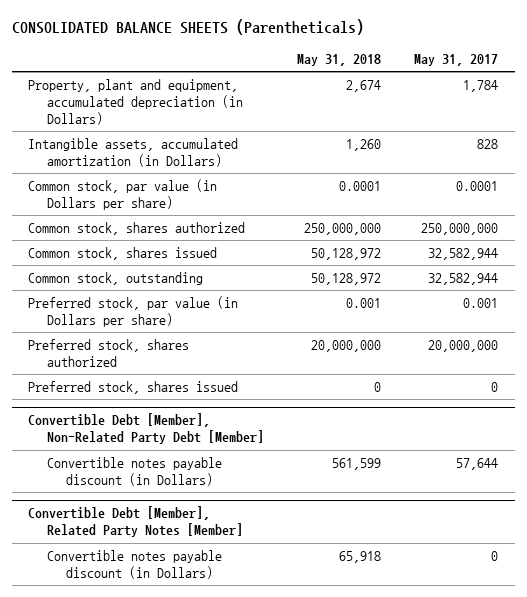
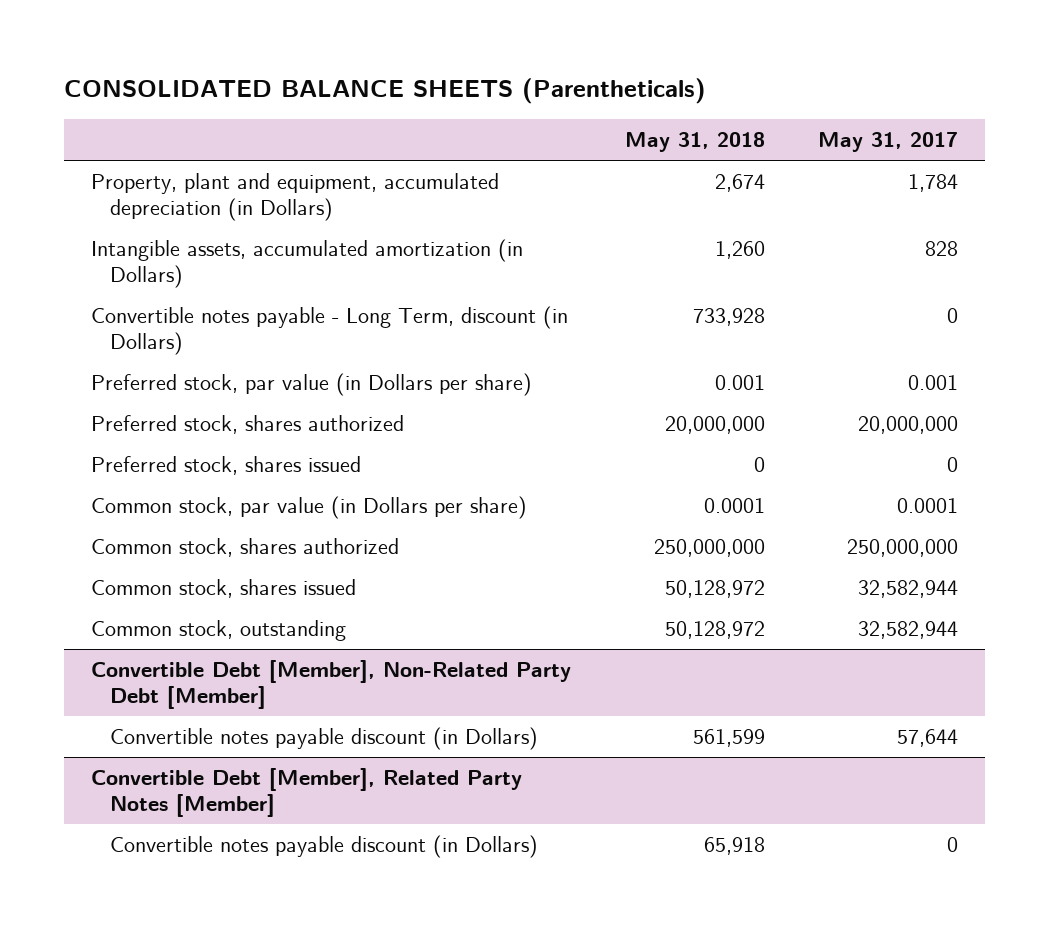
none -> [91,306,569,355] Convertible notes payable - Long Term, discount (in Dollars)
[28,295,239,327] Preferred stock, par value (in Dollars per share) -> [91,373,533,397] Preferred stock, par value (in Dollars per share)
[28,338,190,367] Preferred stock, shares authorized -> [91,415,405,435] Preferred stock, shares authorized
[28,380,239,394] Preferred stock, shares issued -> [91,456,362,476] Preferred stock, shares issued

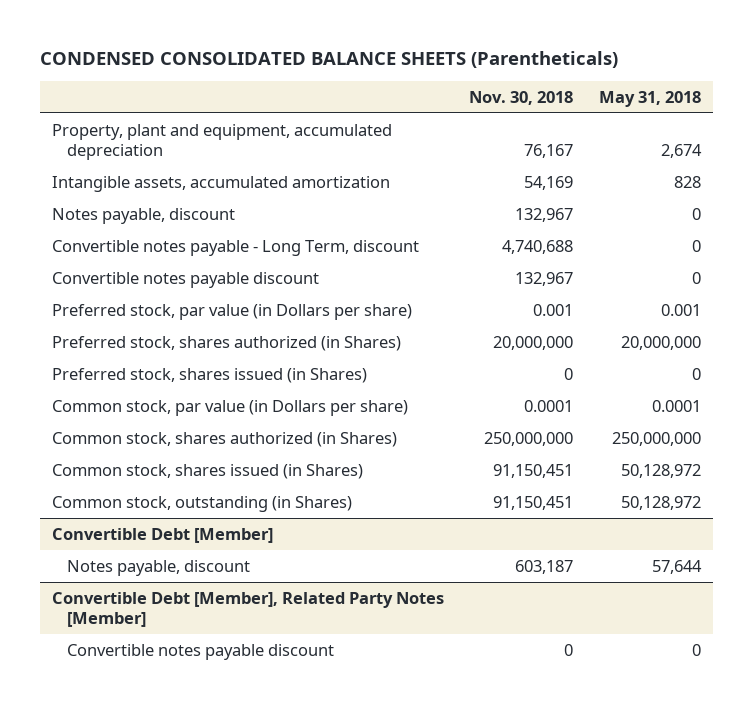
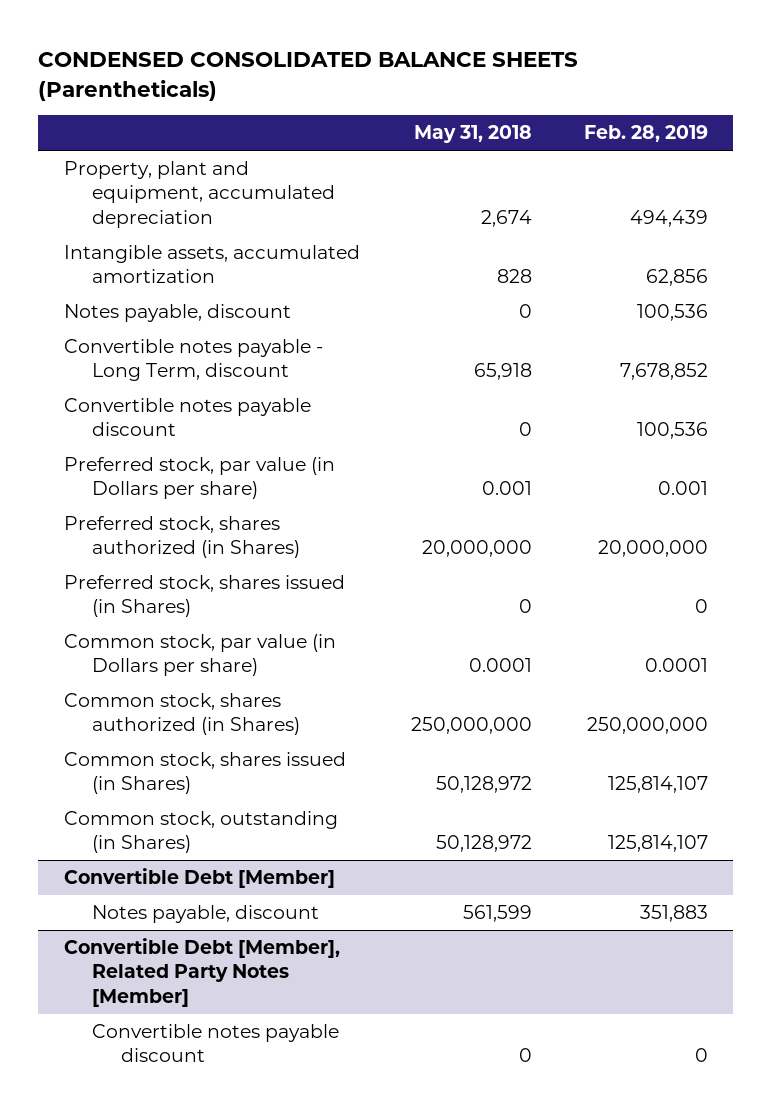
[469,90,574,105] Nov. 30, 2018 -> none
none -> [583,125,708,143] Feb. 28, 2019
[691,239,701,252] 0 -> [474,363,533,381] 65,918
[651,559,702,574] 57,644 -> [463,905,533,923] 561,599

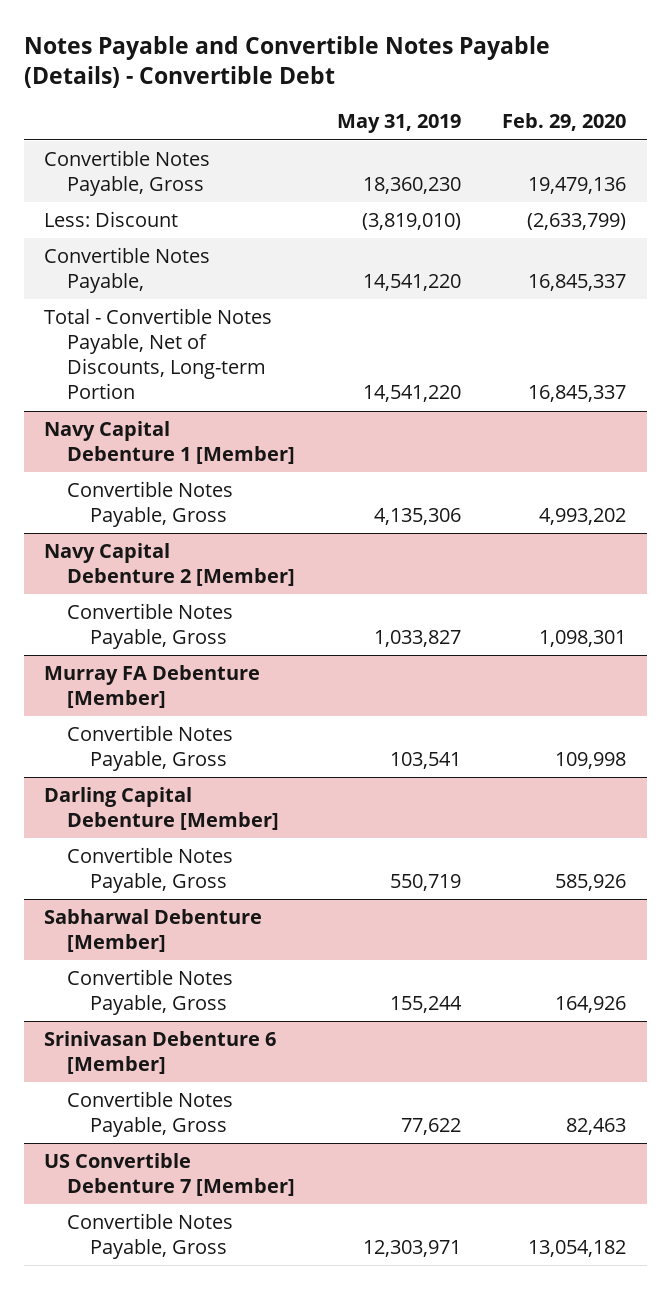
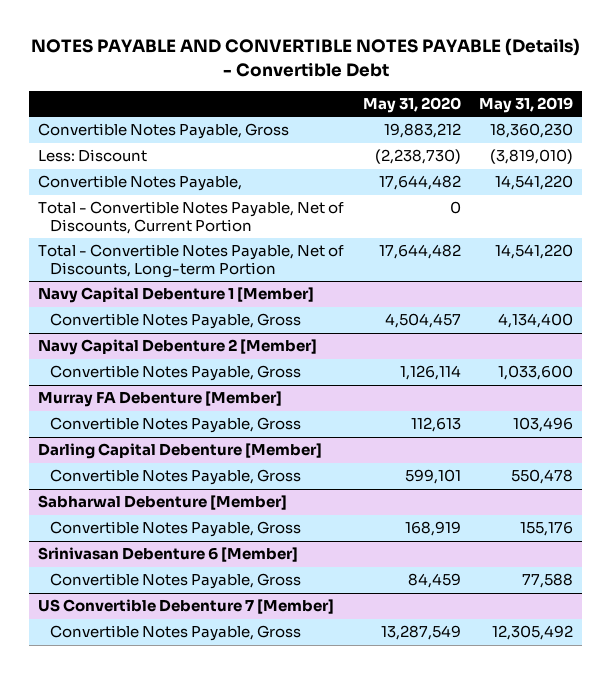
[23,35,550,88] Notes Payable and Convertible Notes Payable (Details) - Convertible Debt -> [30,38,580,77] NOTES PAYABLE AND CONVERTIBLE NOTES PAYABLE (Details) - Convertible Debt
[502,113,627,132] Feb. 29, 2020 -> none
none -> [362,96,461,113] May 31, 2020
none -> [38,201,345,235] Total - Convertible Notes Payable, Net of Discounts, Current Portion
[373,508,461,526] 4,135,306 -> [497,313,573,329] 4,134,400
[373,630,461,648] 1,033,827 -> [497,365,573,381] 1,033,600
[389,752,461,770] 103,541 -> [512,417,573,433] 103,496
[389,874,461,892] 550,719 -> [510,469,573,485] 550,478
[389,996,462,1014] 155,244 -> [519,521,573,537] 155,176
[400,1118,461,1136] 77,622 -> [521,573,573,589] 77,588
[362,1240,461,1258] 12,303,971 -> [491,625,573,641] 12,305,492

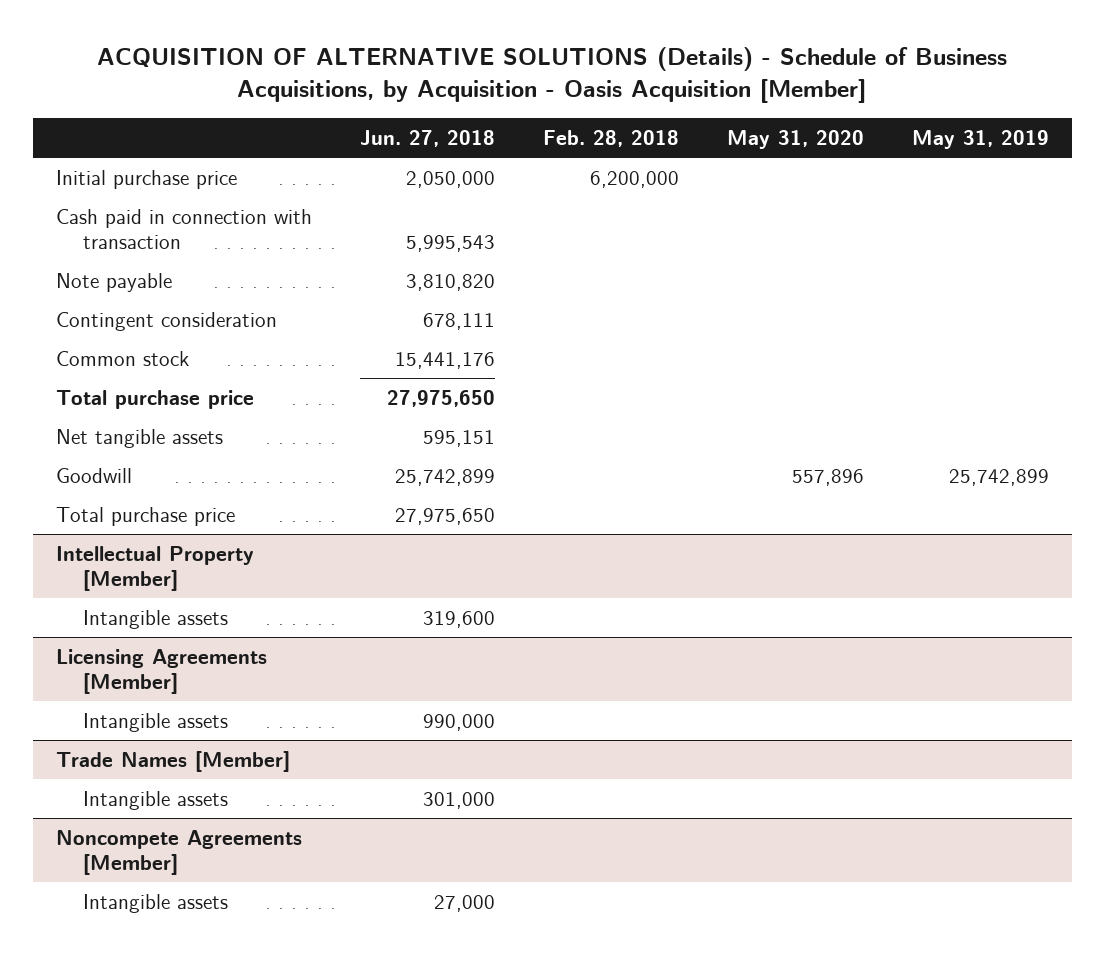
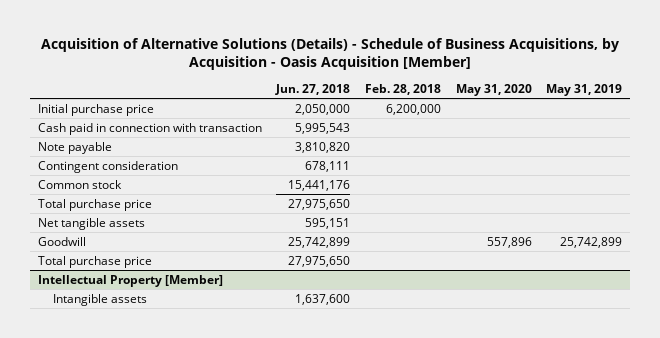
[97,46,1008,103] ACQUISITION OF ALTERNATIVE SOLUTIONS (Details) - Schedule of Business Acquisitions, by Acquisition - Oasis Acquisition [Member] -> [40,37,619,71] Acquisition of Alternative Solutions (Details) - Schedule of Business Acquisitions, by Acquisition - Oasis Acquisition [Member]
[56,649,268,695] Licensing Agreements [Member] -> none
[82,713,228,733] Intangible assets -> none
[56,751,291,773] Trade Names [Member] -> none
[82,791,228,811] Intangible assets -> none
[56,830,303,876] Noncompete Agreements [Member] -> none
[82,894,228,914] Intangible assets -> none
[423,611,496,629] 319,600 -> [295,293,351,305] 1,637,600

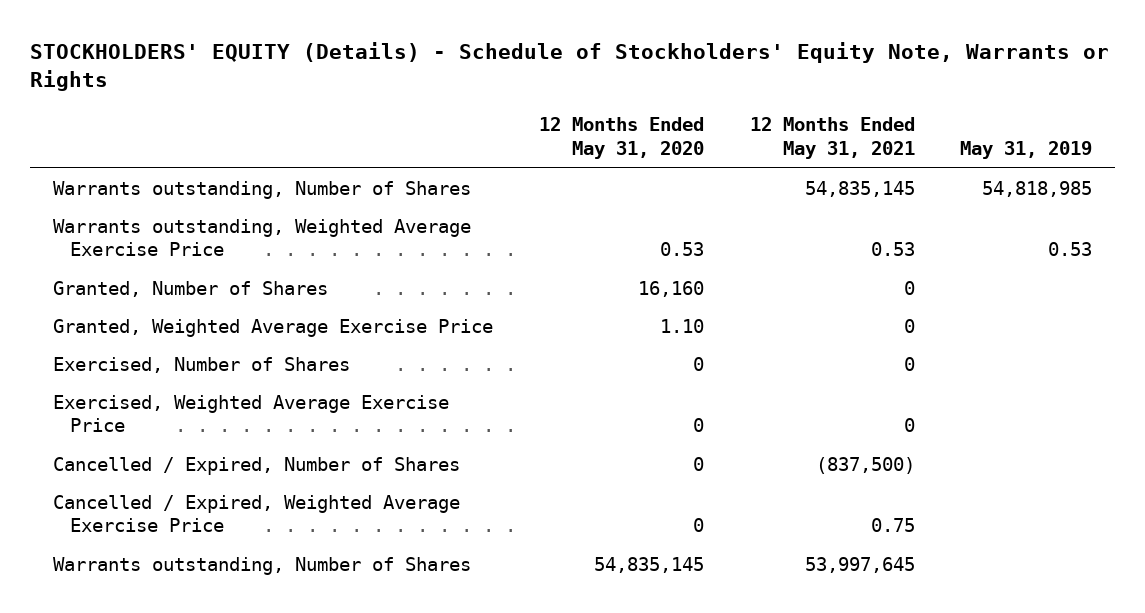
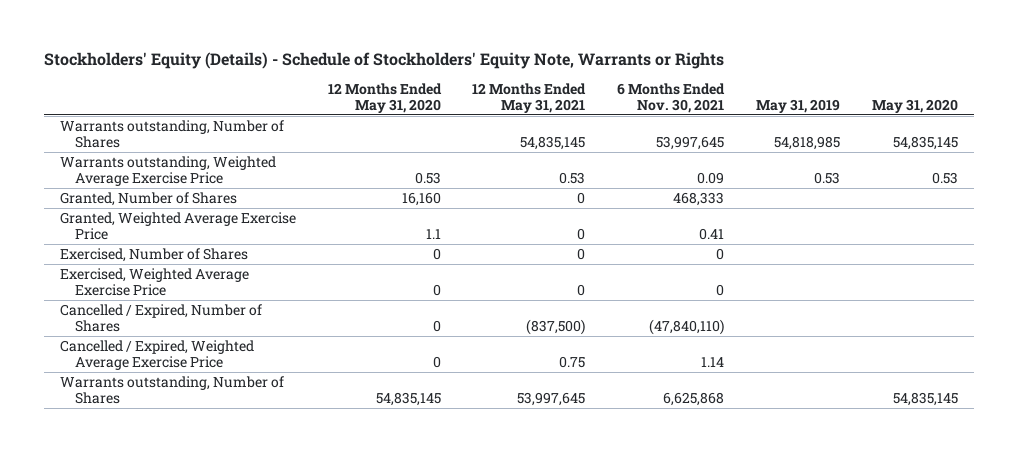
[30,41,1110,92] STOCKHOLDERS' EQUITY (Details) - Schedule of Stockholders' Equity Note, Warrants or Rights -> [43,52,724,70] Stockholders' Equity (Details) - Schedule of Stockholders' Equity Note, Warrants or Rights
none -> [617,83,726,114] 6 Months Ended Nov. 30, 2021
none -> [871,99,958,114] May 31, 2020
[659,318,704,333] 1.10 -> [425,228,441,239] 1.1

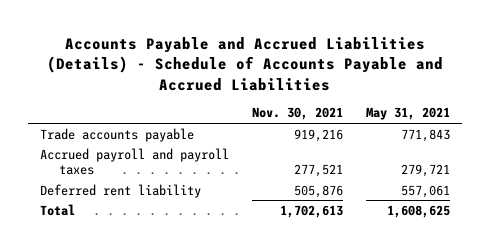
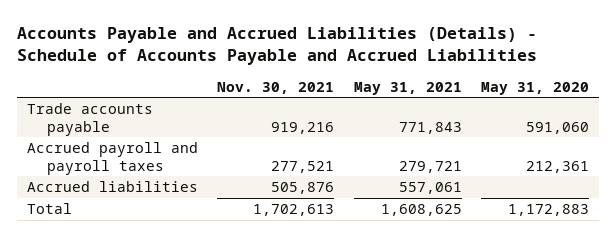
none -> [481,81,590,95] May 31, 2020
[39,183,201,198] Deferred rent liability -> [26,181,198,193] Accrued liabilities

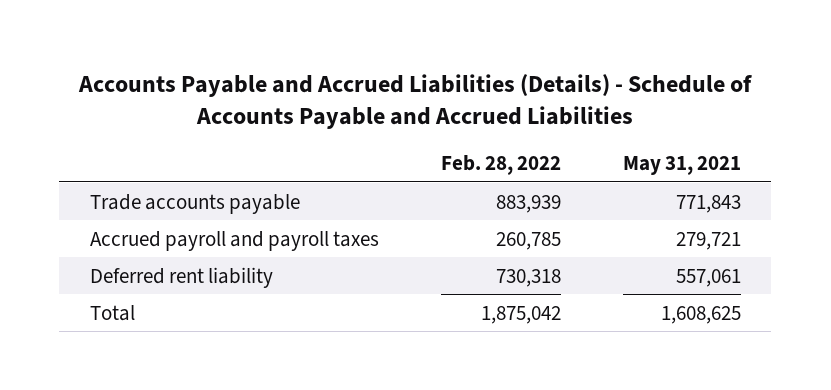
[217,81,335,94] Nov. 30, 2021 -> none
[481,81,590,95] May 31, 2020 -> none
none -> [440,155,561,176] Feb. 28, 2022
[26,181,198,193] Accrued liabilities -> [90,266,274,288] Deferred rent liability

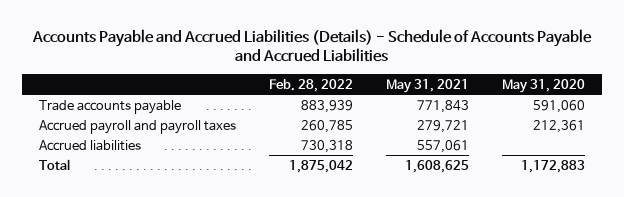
none -> [502,78,586,93] May 31, 2020
[90,266,274,288] Deferred rent liability -> [38,139,141,151] Accrued liabilities

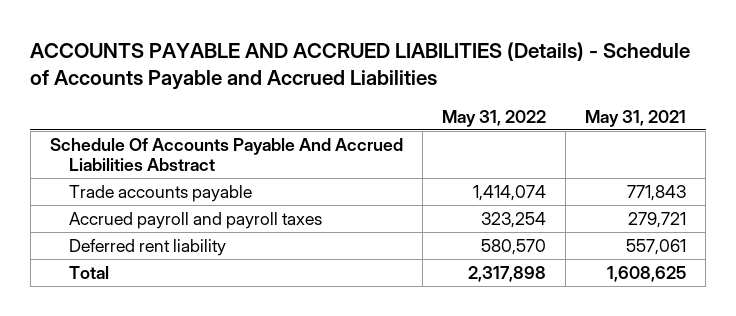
[31,28,592,63] Accounts Payable and Accrued Liabilities (Details) - Schedule of Accounts Payable and Accrued Liabilities -> [30,41,691,91] ACCOUNTS PAYABLE AND ACCRUED LIABILITIES (Details) - Schedule of Accounts Payable and Accrued Liabilities
[268,78,353,92] Feb. 28, 2022 -> none
[502,78,586,93] May 31, 2020 -> none
none -> [441,109,546,127] May 31, 2022
none -> [49,137,403,172] Schedule Of Accounts Payable And Accrued Liabilities Abstract
[38,139,141,151] Accrued liabilities -> [69,238,227,256] Deferred rent liability

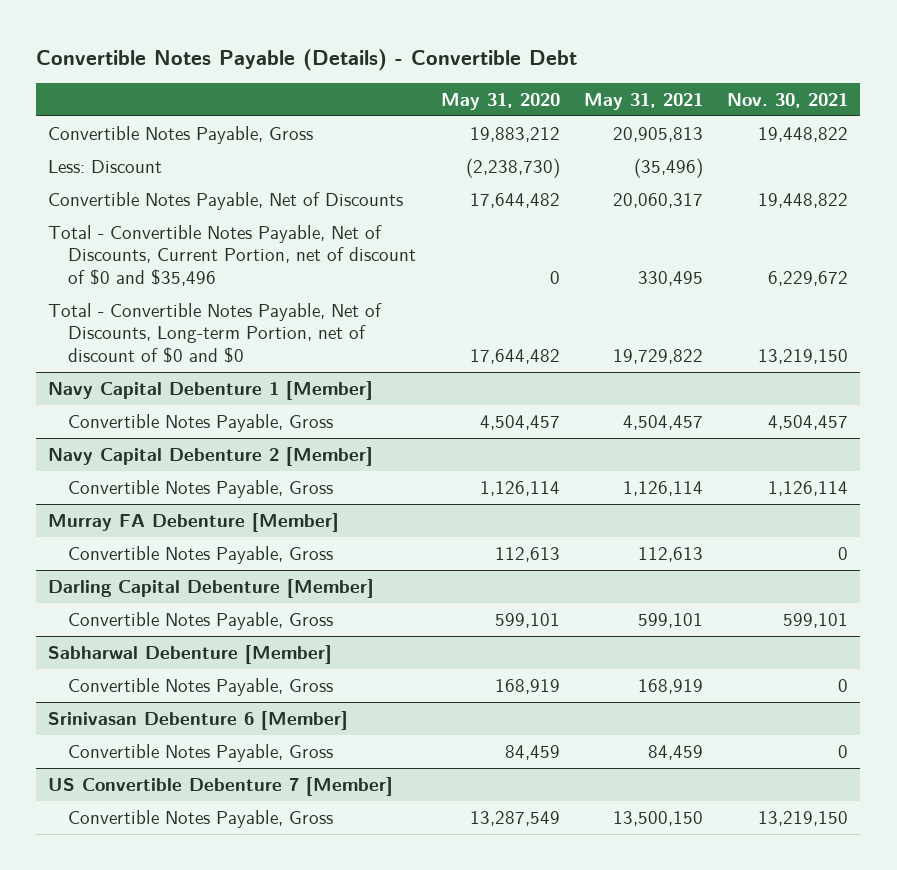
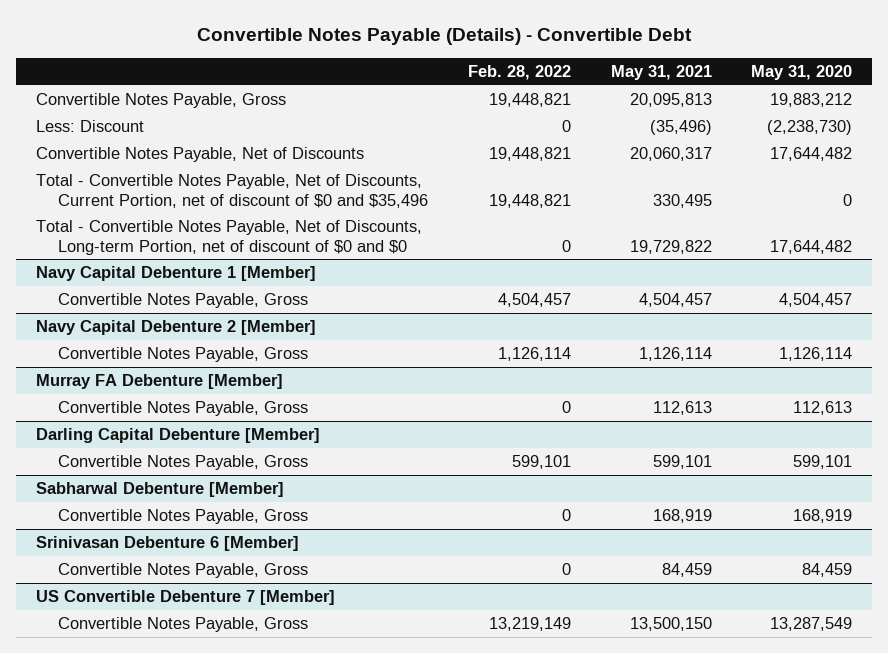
[727,92,849,108] Nov. 30, 2021 -> none
none -> [467,65,571,81] Feb. 28, 2022
[613,126,704,142] 20,905,813 -> [629,93,712,108] 20,095,813

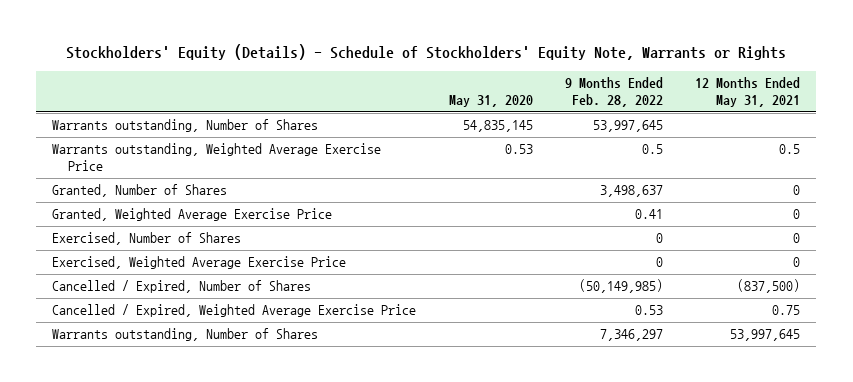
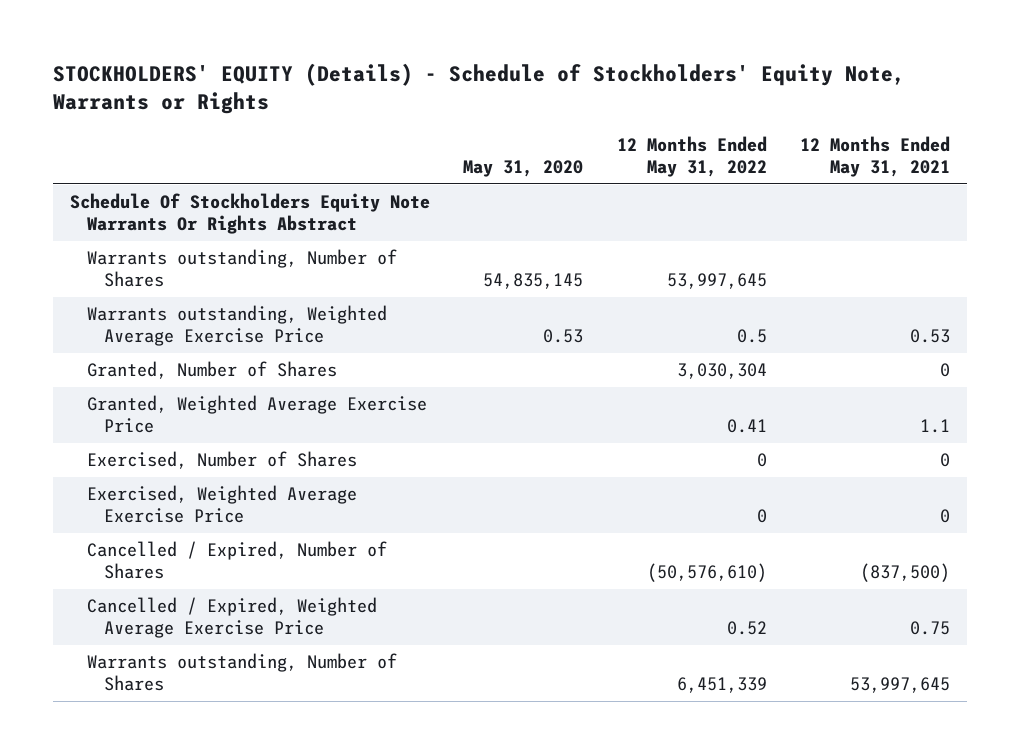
[66,44,787,61] Stockholders' Equity (Details) - Schedule of Stockholders' Equity Note, Warrants or Rights -> [52,63,905,115] STOCKHOLDERS' EQUITY (Details) - Schedule of Stockholders' Equity Note, Warrants or Rights
[565,77,664,107] 9 Months Ended Feb. 28, 2022 -> none
none -> [616,135,767,177] 12 Months Ended May 31, 2022
none -> [69,193,430,235] Schedule Of Stockholders Equity Note Warrants Or Rights Abstract
[779,144,801,155] 0.5 -> [910,329,951,344] 0.53
[793,209,801,220] 0 -> [920,419,951,434] 1.1

